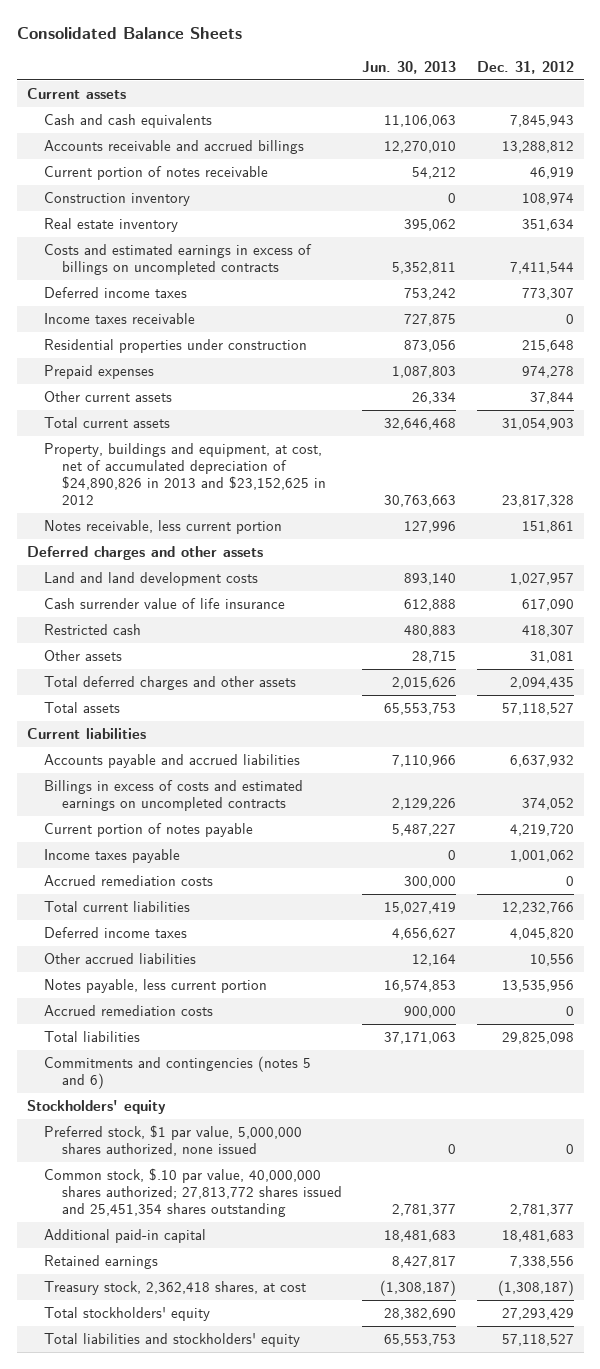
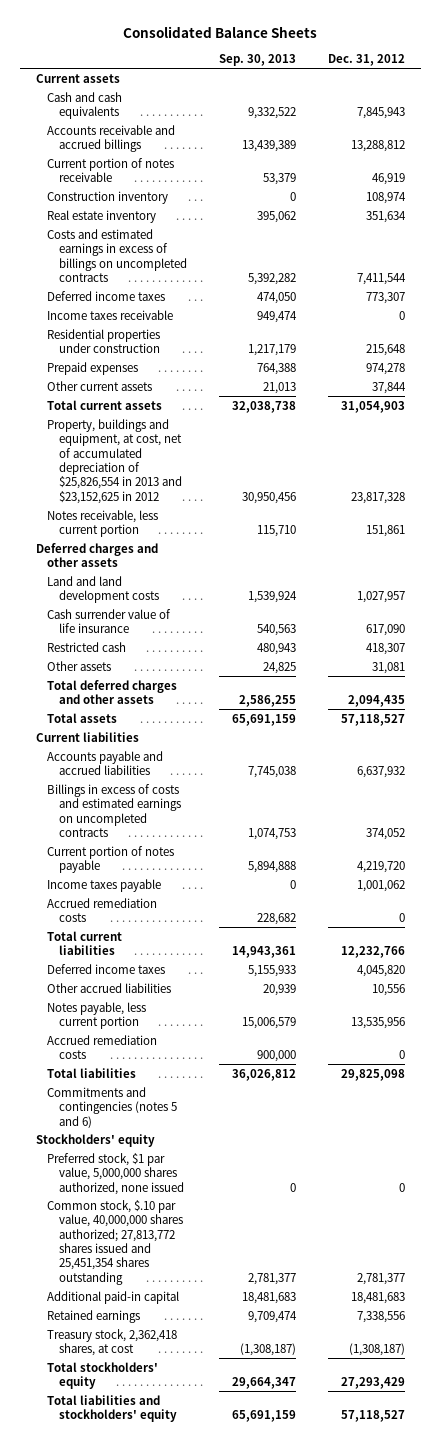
[362,60,457,74] Jun. 30, 2013 -> none
none -> [218,54,296,67] Sep. 30, 2013
[44,443,327,505] Property, buildings and equipment, at cost, net of accumulated depreciation of $24,890,826 in 2013 and $23,152,625 in 2012 -> [47,418,182,504] Property, buildings and equipment, at cost, net of accumulated depreciation of $25,826,554 in 2013 and $23,152,625 in 2012

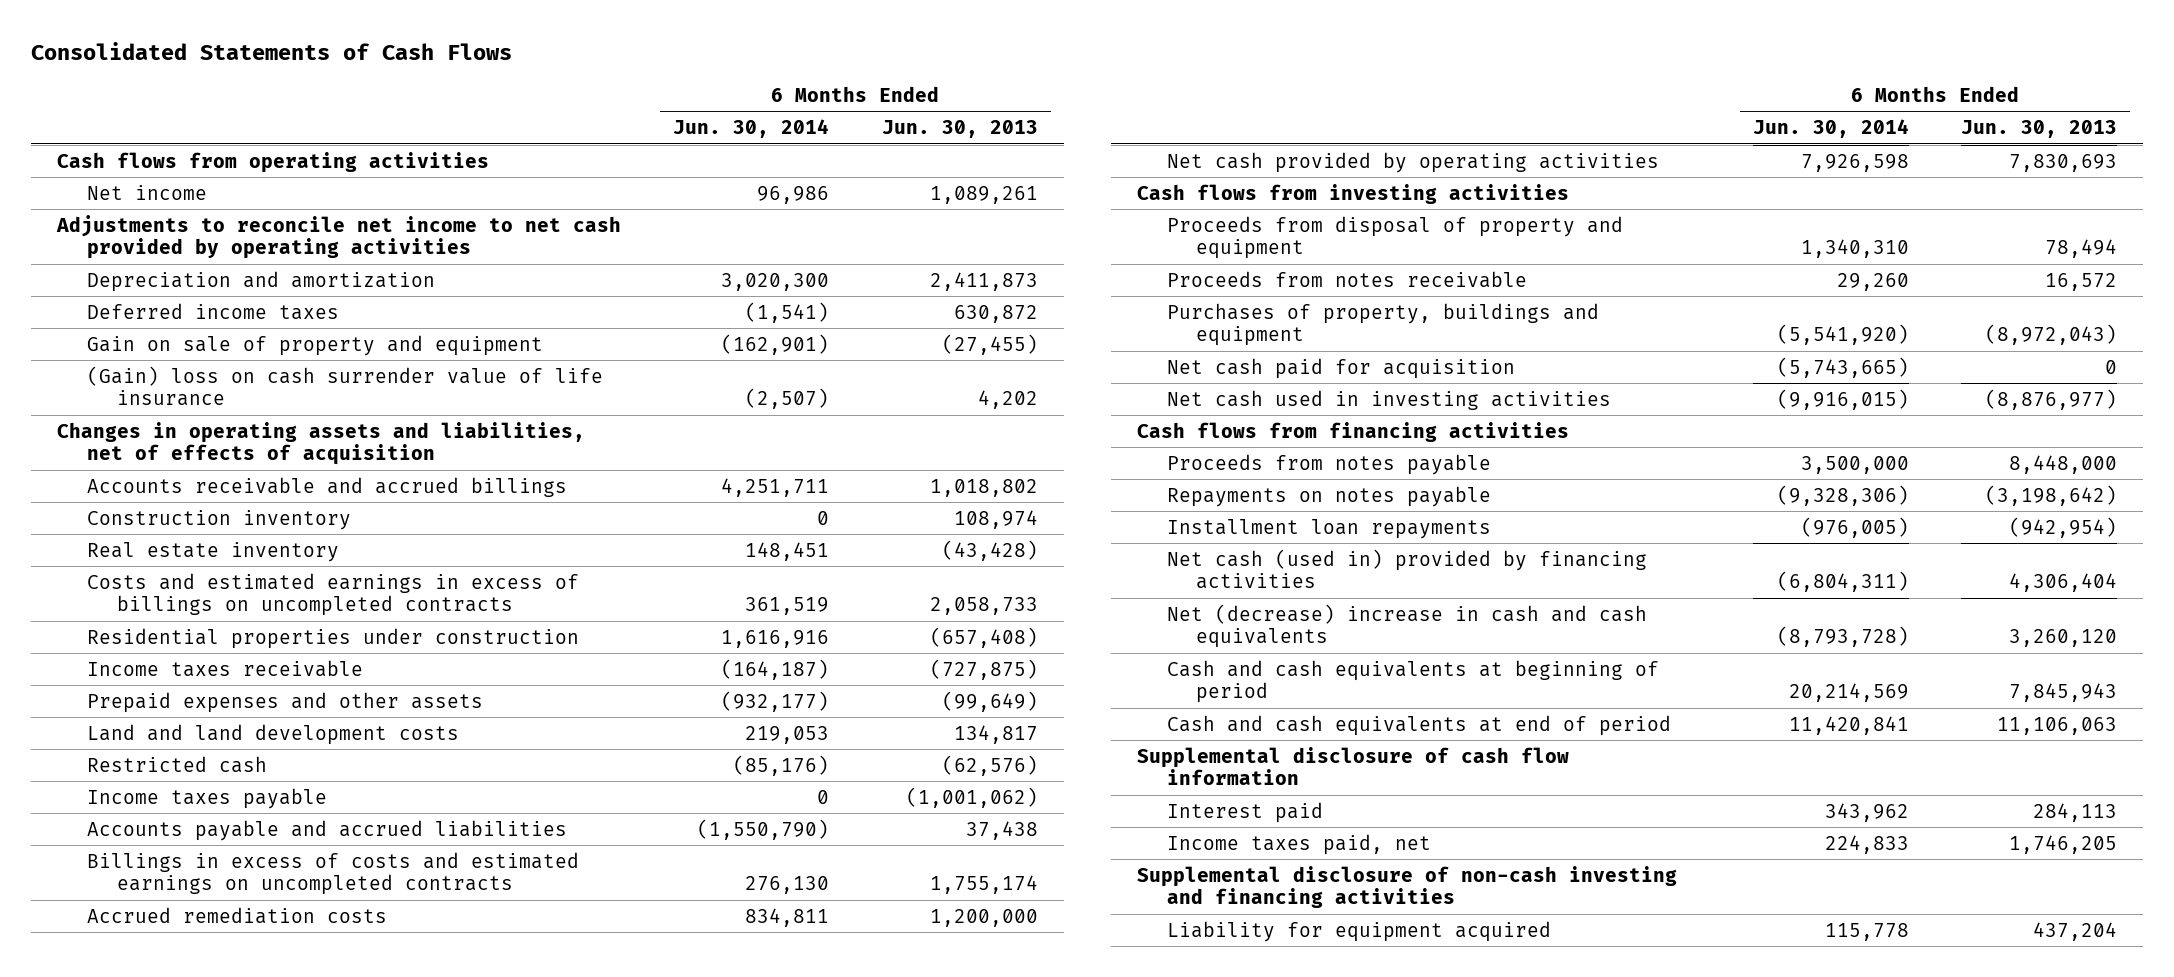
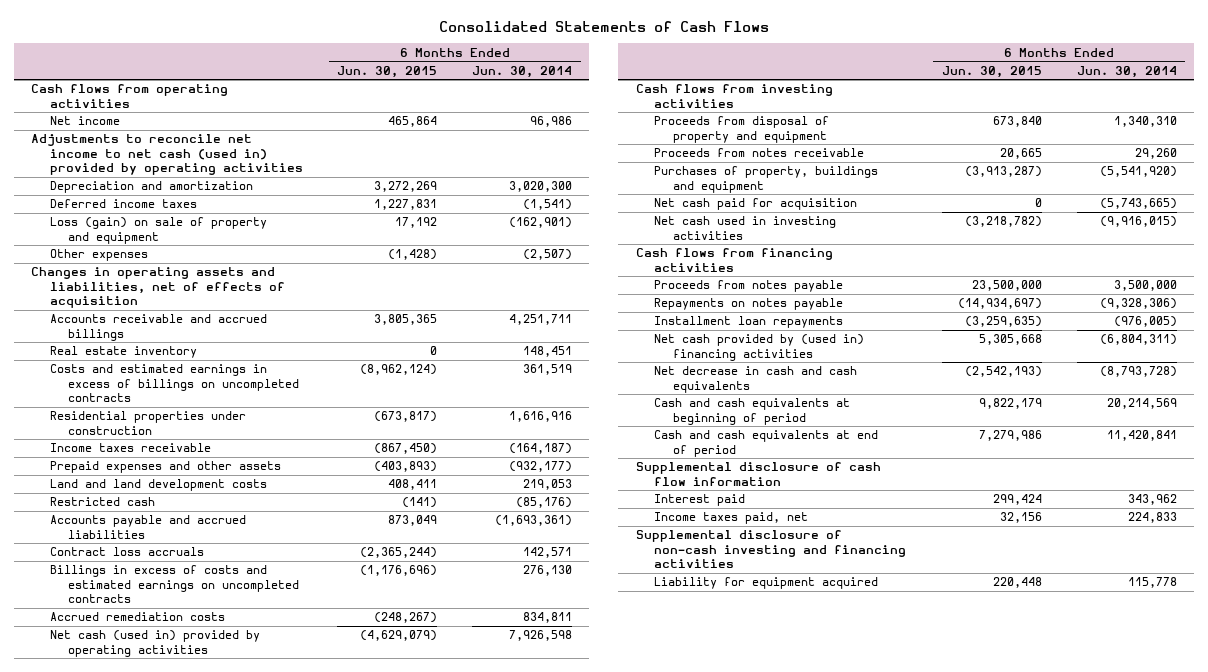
[881,120,1038,139] Jun. 30, 2013 -> none
none -> [337,65,438,78] Jun. 30, 2015
[56,214,622,260] Adjustments to reconcile net income to net cash provided by operating activities -> [31,134,303,176] Adjustments to reconcile net income to net cash (used in) provided by operating activities
[87,334,544,356] Gain on sale of property and equipment -> [49,217,267,244] Loss (gain) on sale of property and equipment
[87,365,604,407] (Gain) loss on cash surrender value of life insurance -> [49,249,148,262] Other expenses
[87,509,352,530] Construction inventory -> none
[87,787,328,809] Income taxes payable -> none
[697,818,830,840] (1,550,790) -> [495,515,573,527] (1,693,361)
none -> [49,547,204,557] Contract loss accruals
[1166,151,1659,173] Net cash provided by operating activities -> [49,630,260,657] Net cash (used in) provided by operating activities
[1166,548,1647,590] Net cash (used in) provided by financing activities -> [654,334,865,361] Net cash provided by (used in) financing activities
[1166,603,1647,649] Net (decrease) increase in cash and cash equivalents -> [654,366,858,393] Net decrease in cash and cash equivalents

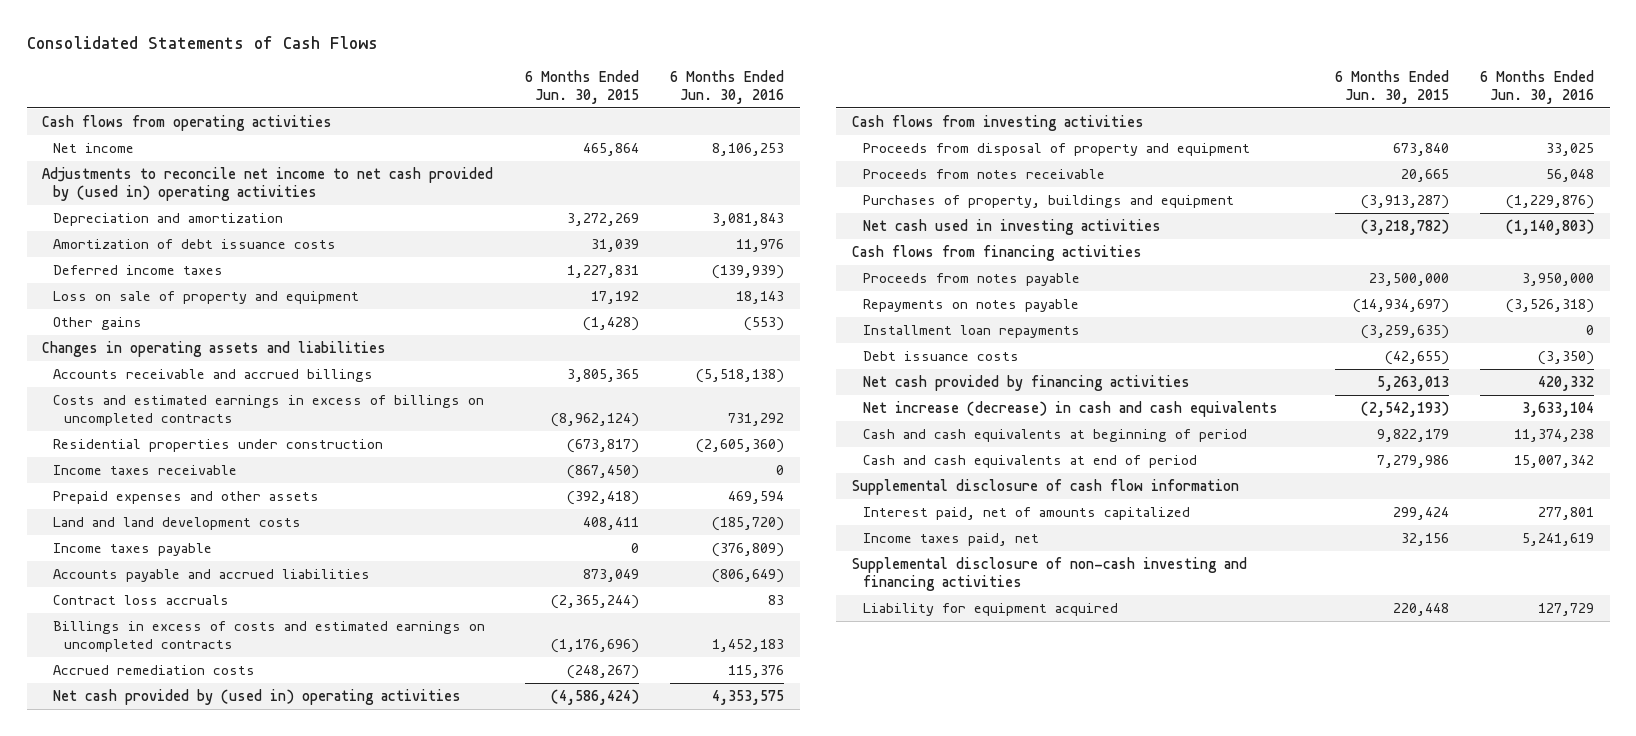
[472,65,573,78] Jun. 30, 2014 -> none
none -> [670,69,785,104] 6 Months Ended Jun. 30, 2016
[31,134,303,176] Adjustments to reconcile net income to net cash (used in) provided by operating activities -> [42,166,494,201] Adjustments to reconcile net income to net cash provided by (used in) operating activities
none -> [53,238,337,249] Amortization of debt issuance costs
[49,217,267,244] Loss (gain) on sale of property and equipment -> [53,290,360,304] Loss on sale of property and equipment
[49,249,148,262] Other expenses -> [53,316,143,330] Other gains
[31,267,285,309] Changes in operating assets and liabilities, net of effects of acquisition -> [42,340,387,357] Changes in operating assets and liabilities
[49,346,197,359] Real estate inventory -> none
[374,461,438,473] (403,893) -> [566,490,639,505] (392,418)
[49,497,155,507] Restricted cash -> none
none -> [53,542,213,556] Income taxes payable
[49,630,260,657] Net cash (used in) provided by operating activities -> [53,688,462,705] Net cash provided by (used in) operating activities
[360,630,438,642] (4,629,079) -> [550,688,639,705] (4,586,424)
[654,198,858,211] Net cash paid for acquisition -> none
none -> [863,350,1020,361] Debt issuance costs
[654,334,865,361] Net cash provided by (used in) financing activities -> [863,374,1191,391] Net cash provided by financing activities
[978,334,1042,346] 5,305,668 -> [1376,375,1449,391] 5,263,013
[654,366,858,393] Net decrease in cash and cash equivalents -> [863,400,1279,417] Net increase (decrease) in cash and cash equivalents
[654,494,746,507] Interest paid -> [863,506,1191,520] Interest paid, net of amounts capitalized

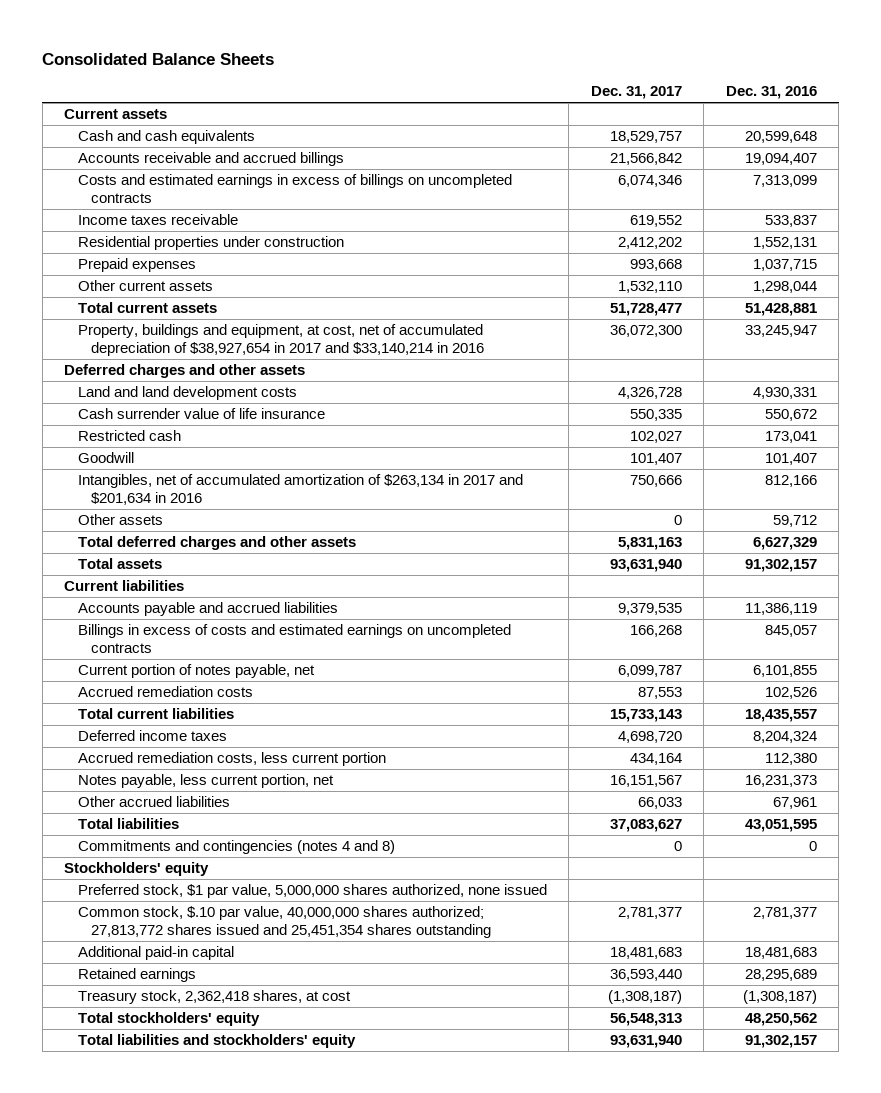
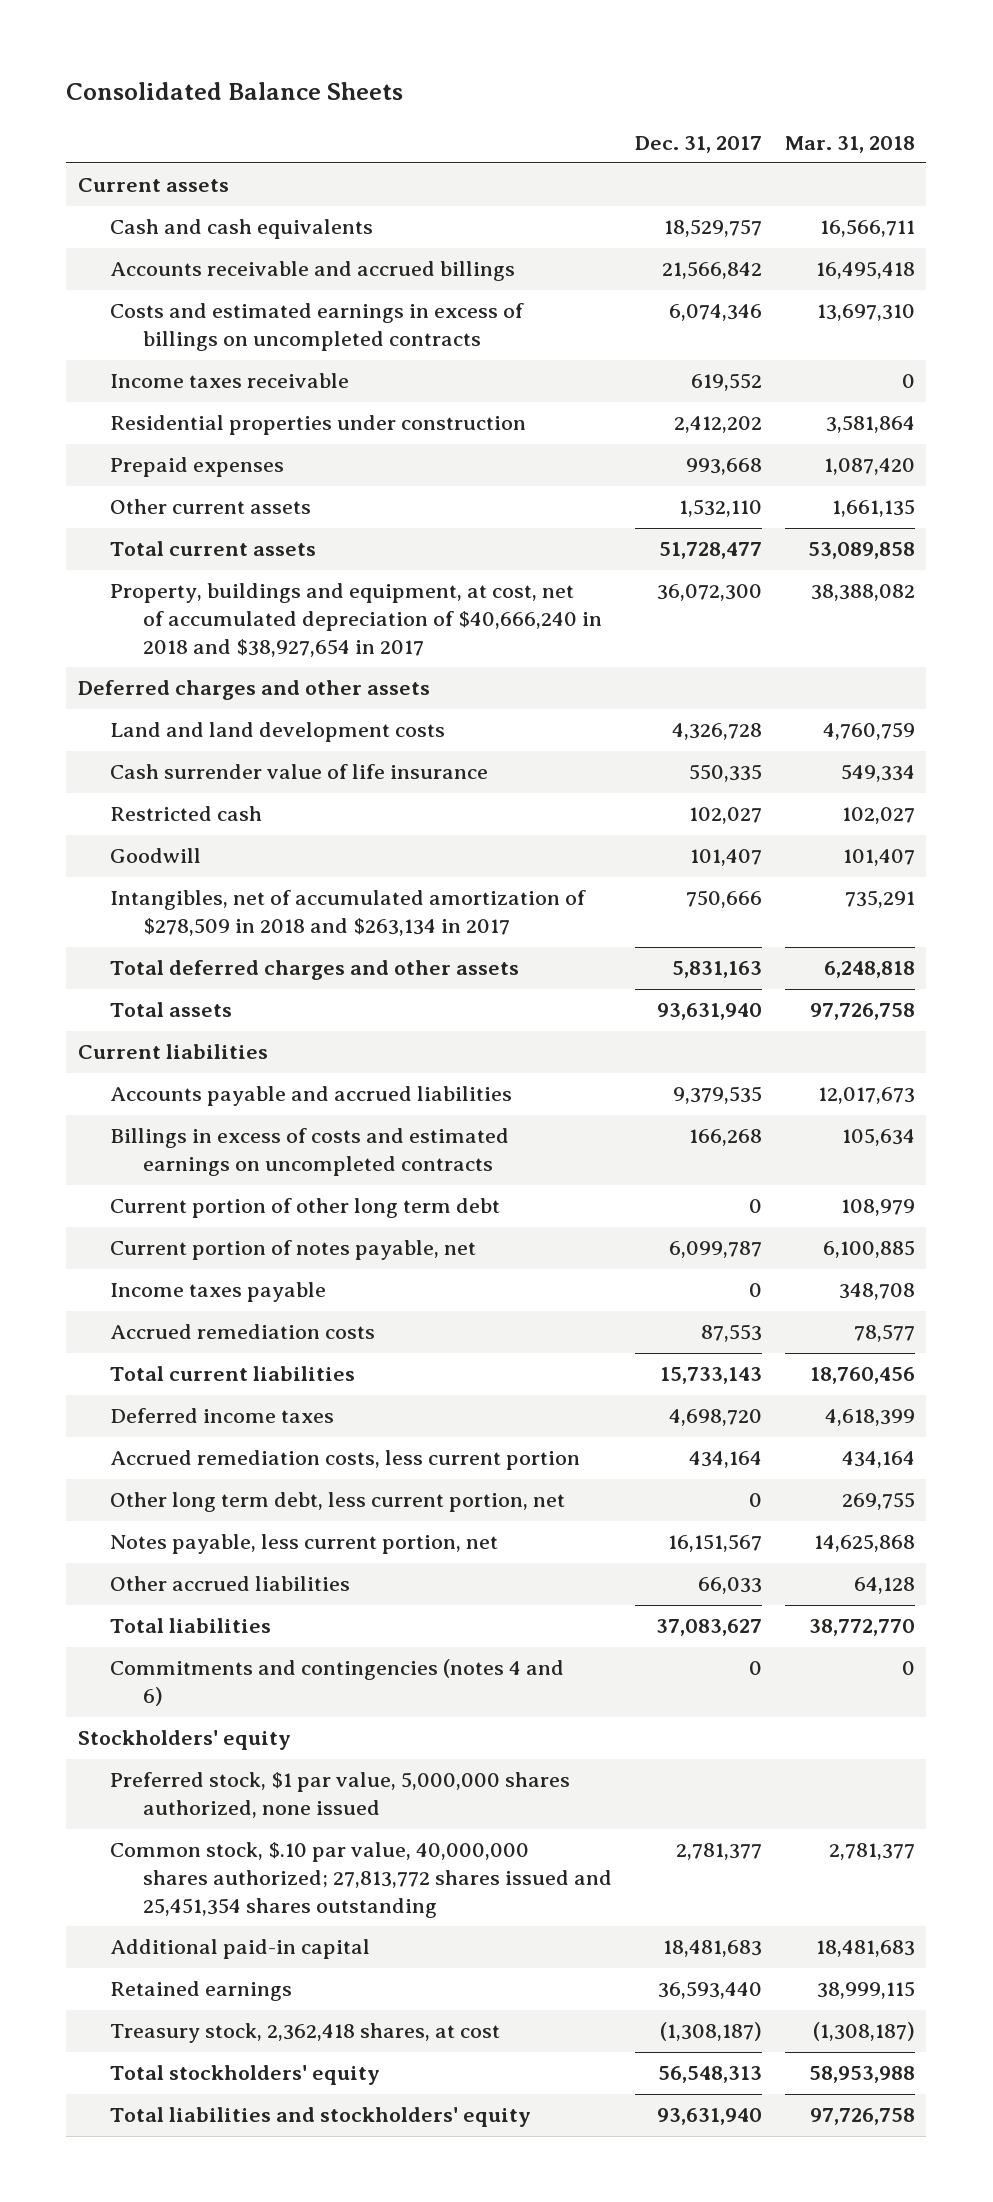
[725,86,817,100] Dec. 31, 2016 -> none
none -> [784,135,915,153] Mar. 31, 2018
[77,324,485,357] Property, buildings and equipment, at cost, net of accumulated depreciation of $38,927,654 in 2017 and $33,140,214 in 2016 -> [110,583,602,657] Property, buildings and equipment, at cost, net of accumulated depreciation of $40,666,240 in 2018 and $38,927,654 in 2017
[77,514,163,526] Other assets -> none
[77,474,523,506] Intangibles, net of accumulated amortization of $263,134 in 2017 and $201,634 in 2016 -> [110,890,587,937] Intangibles, net of accumulated amortization of $278,509 in 2018 and $263,134 in 2017
none -> [110,1198,501,1219] Current portion of other long term debt
none -> [110,1282,327,1303] Income taxes payable
none -> [110,1492,566,1513] Other long term debt, less current portion, net
[77,840,395,855] Commitments and contingencies (notes 4 and 8) -> [110,1659,565,1707] Commitments and contingencies (notes 4 and 6)

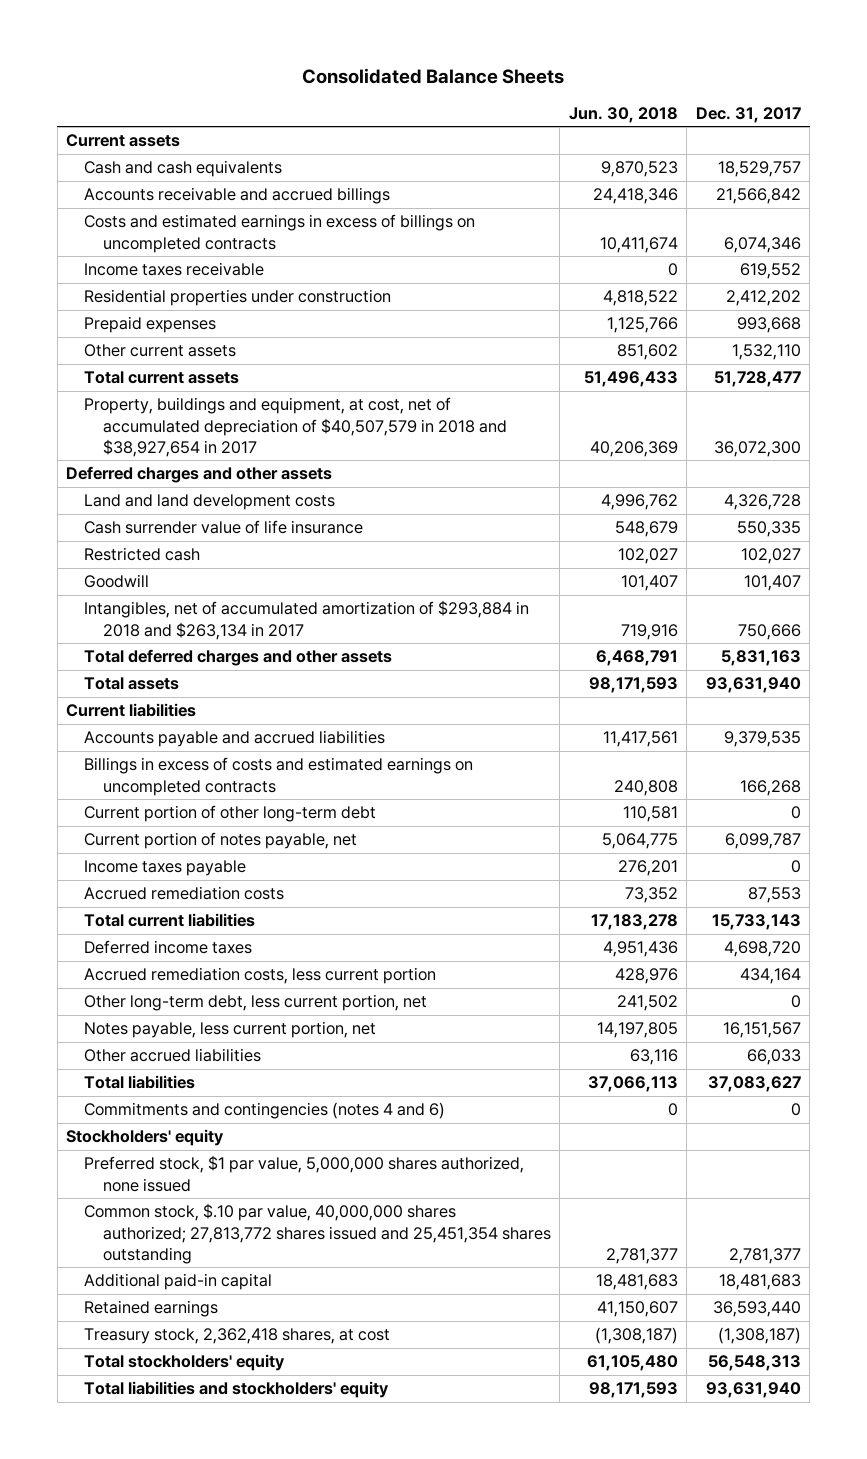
[784,135,915,153] Mar. 31, 2018 -> none
none -> [568,106,678,123] Jun. 30, 2018
[110,583,602,657] Property, buildings and equipment, at cost, net of accumulated depreciation of $40,666,240 in 2018 and $38,927,654 in 2017 -> [84,397,507,458] Property, buildings and equipment, at cost, net of accumulated depreciation of $40,507,579 in 2018 and $38,927,654 in 2017
[110,890,587,937] Intangibles, net of accumulated amortization of $278,509 in 2018 and $263,134 in 2017 -> [84,600,530,640] Intangibles, net of accumulated amortization of $293,884 in 2018 and $263,134 in 2017
[110,1198,501,1219] Current portion of other long term debt -> [84,805,377,823] Current portion of other long-term debt
[110,1492,566,1513] Other long term debt, less current portion, net -> [84,994,428,1012] Other long-term debt, less current portion, net

